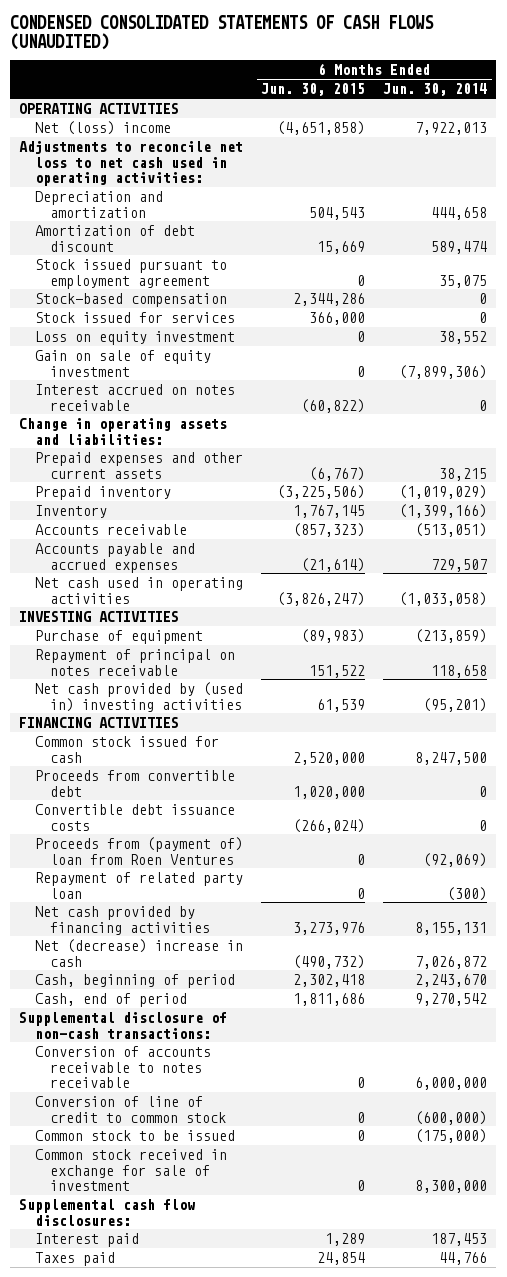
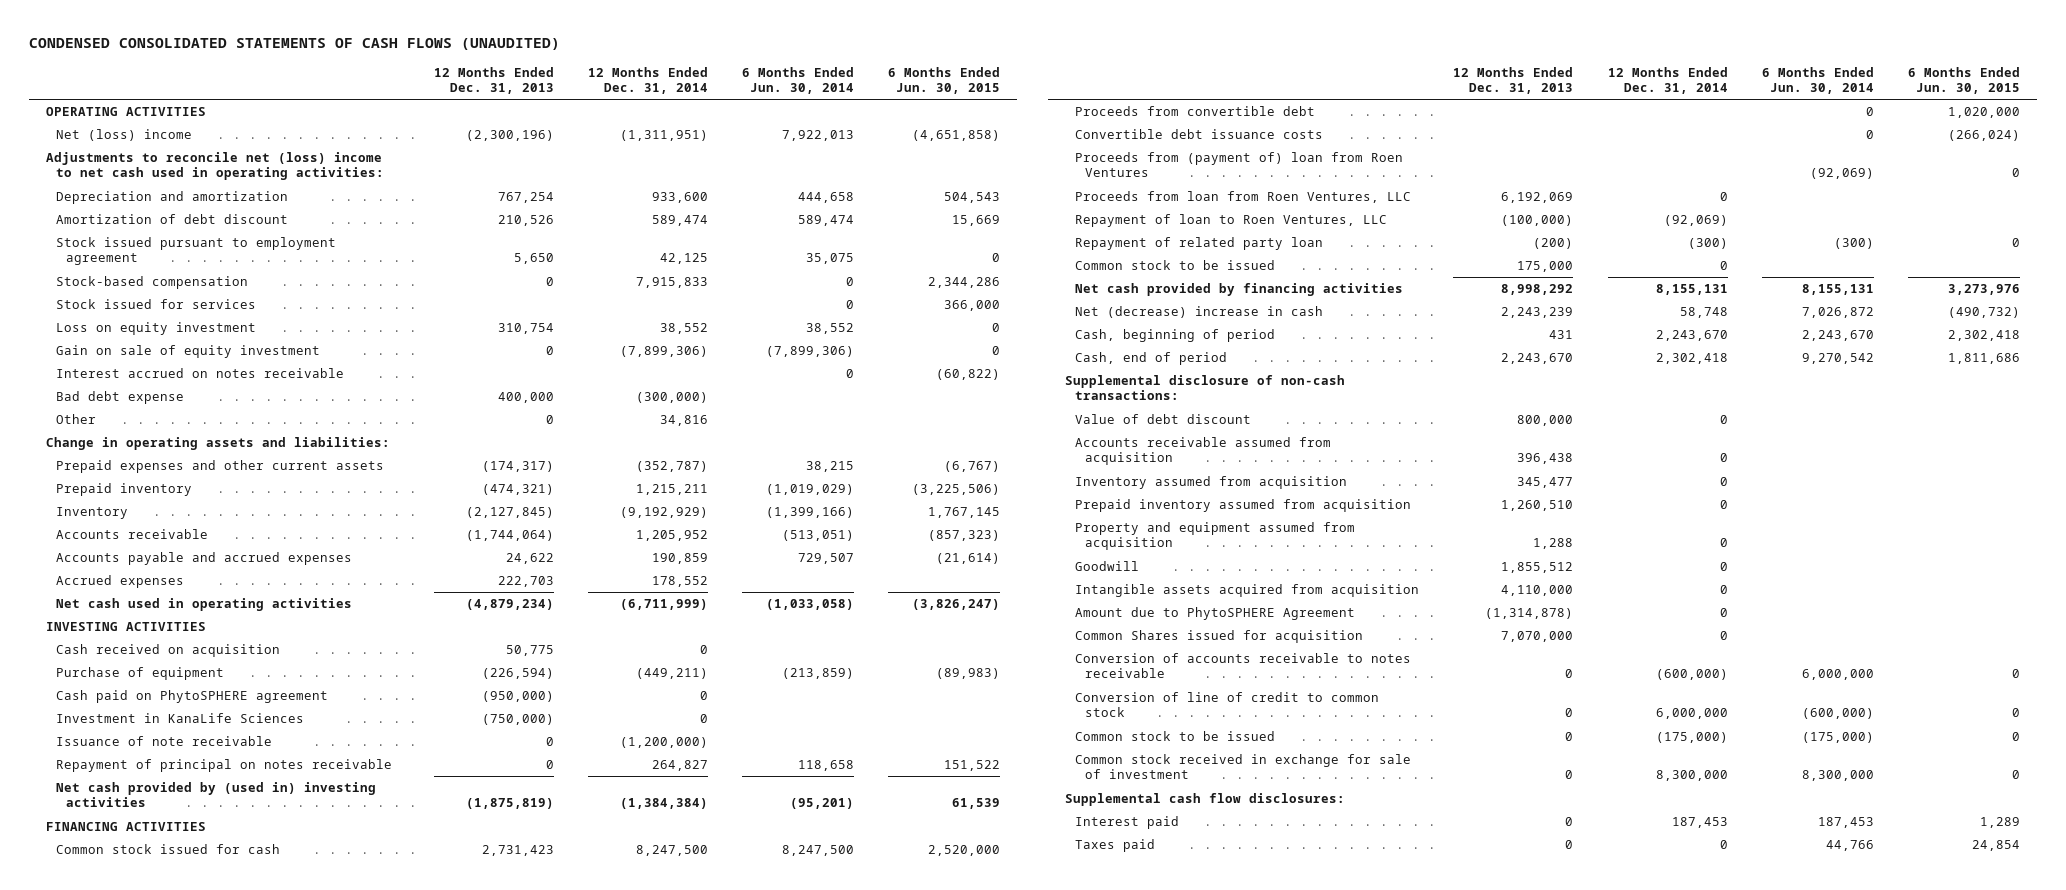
none -> [433,66,554,95] 12 Months Ended Dec. 31, 2013
none -> [588,66,709,95] 12 Months Ended Dec. 31, 2014
[19,141,244,187] Adjustments to reconcile net loss to net cash used in operating activities: -> [45,152,384,181] Adjustments to reconcile net (loss) income to net cash used in operating activities:
none -> [55,391,184,405] Bad debt expense
none -> [55,414,96,425] Other
none -> [55,575,184,589] Accrued expenses
none -> [55,644,280,658] Cash received on acquisition
none -> [55,690,328,704] Cash paid on PhytoSPHERE agreement
none -> [55,713,304,724] Investment in KanaLife Sciences
none -> [55,736,272,747] Issuance of note receivable
none -> [1075,191,1412,204] Proceeds from loan from Roen Ventures, LLC
none -> [1075,214,1388,228] Repayment of loan to Roen Ventures, LLC
none -> [1075,260,1276,271] Common stock to be issued
none -> [1075,414,1252,425] Value of debt discount
none -> [1075,437,1332,466] Accounts receivable assumed from acquisition
none -> [1075,476,1348,490] Inventory assumed from acquisition
none -> [1075,499,1412,513] Prepaid inventory assumed from acquisition
none -> [1075,522,1356,551] Property and equipment assumed from acquisition
none -> [1075,561,1140,572] Goodwill
none -> [1075,584,1420,598] Intangible assets acquired from acquisition
none -> [1075,607,1356,621] Amount due to PhytoSPHERE Agreement
none -> [1075,630,1364,644] Common Shares issued for acquisition

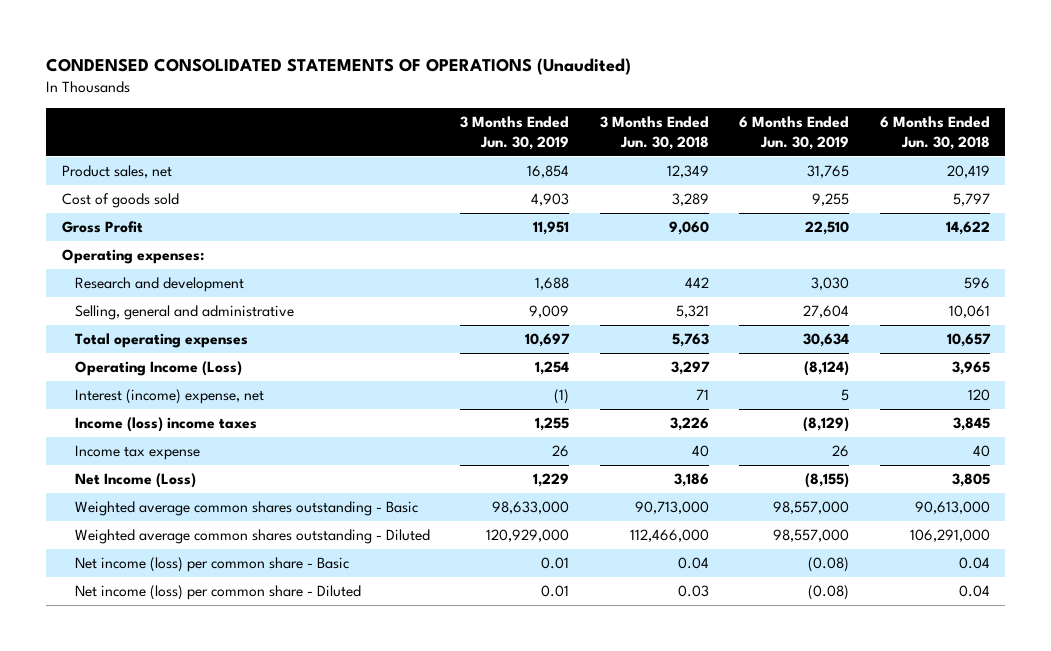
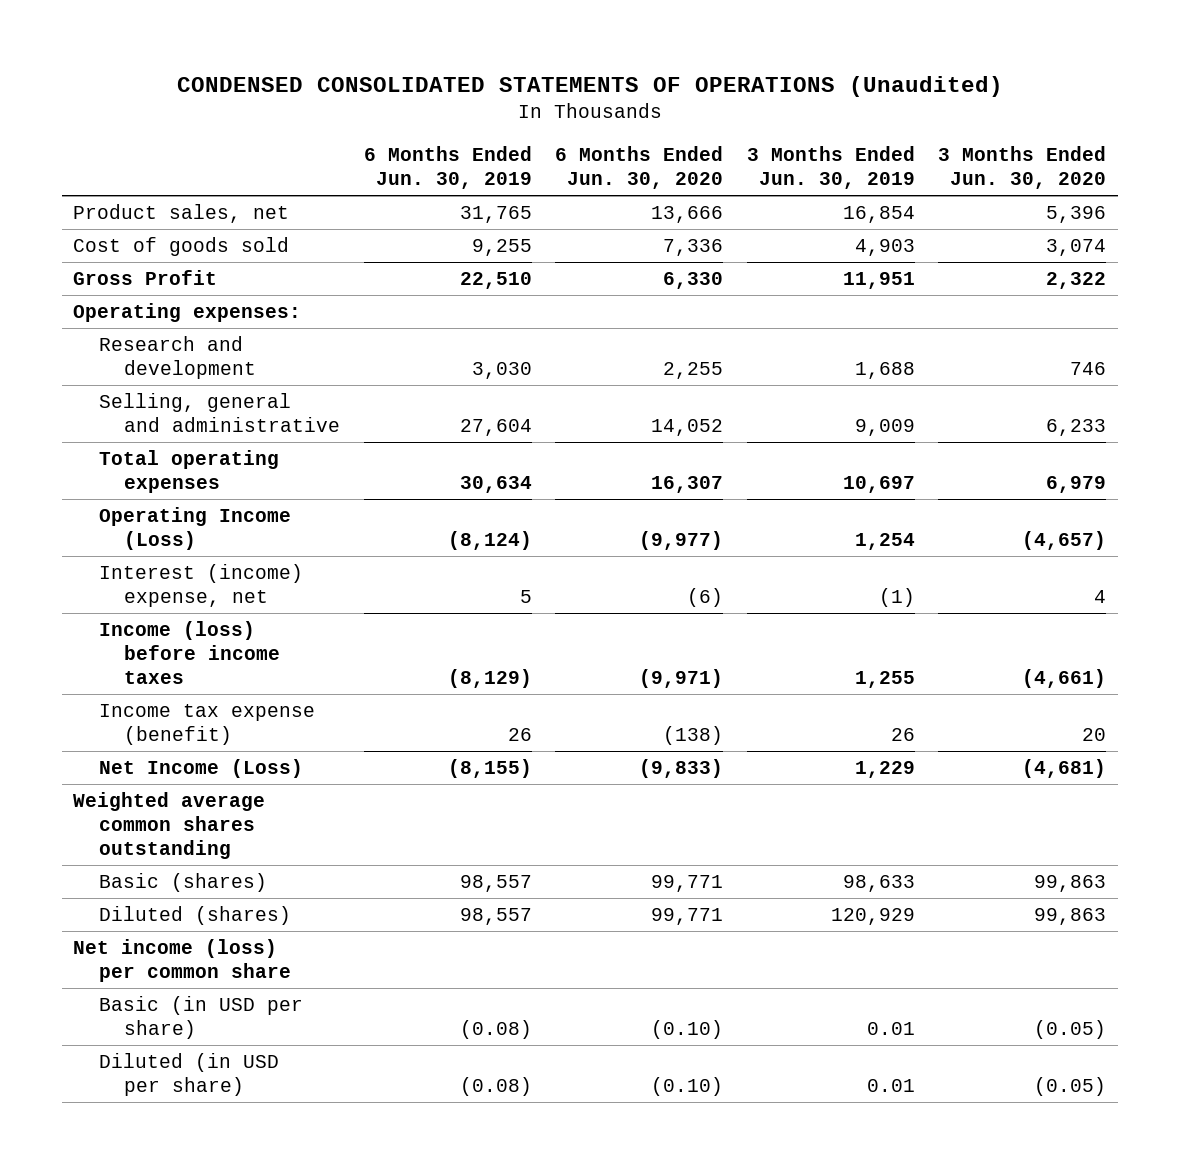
[599,115,709,150] 3 Months Ended Jun. 30, 2018 -> none
[879,115,990,150] 6 Months Ended Jun. 30, 2018 -> none
none -> [555,145,724,190] 6 Months Ended Jun. 30, 2020
none -> [938,145,1107,190] 3 Months Ended Jun. 30, 2020
[74,416,257,432] Income (loss) income taxes -> [98,620,281,685] Income (loss) before income taxes
[74,444,200,460] Income tax expense -> [98,703,315,746] Income tax expense (benefit)
none -> [73,791,266,860] Weighted average common shares outstanding
[74,500,418,516] Weighted average common shares outstanding - Basic -> [98,872,267,892] Basic (shares)
[492,500,570,514] 98,633,000 -> [842,874,915,892] 98,633
[773,500,850,514] 98,557,000 -> [459,874,532,892] 98,557
[74,528,430,544] Weighted average common shares outstanding - Diluted -> [98,905,291,925] Diluted (shares)
[486,528,570,542] 120,929,000 -> [830,907,915,925] 120,929
[773,528,850,542] 98,557,000 -> [459,907,532,925] 98,557
none -> [73,938,291,983] Net income (loss) per common share
[74,556,349,572] Net income (loss) per common share - Basic -> [98,995,303,1040] Basic (in USD per share)
[74,584,361,600] Net income (loss) per common share - Diluted -> [98,1052,279,1097] Diluted (in USD per share)

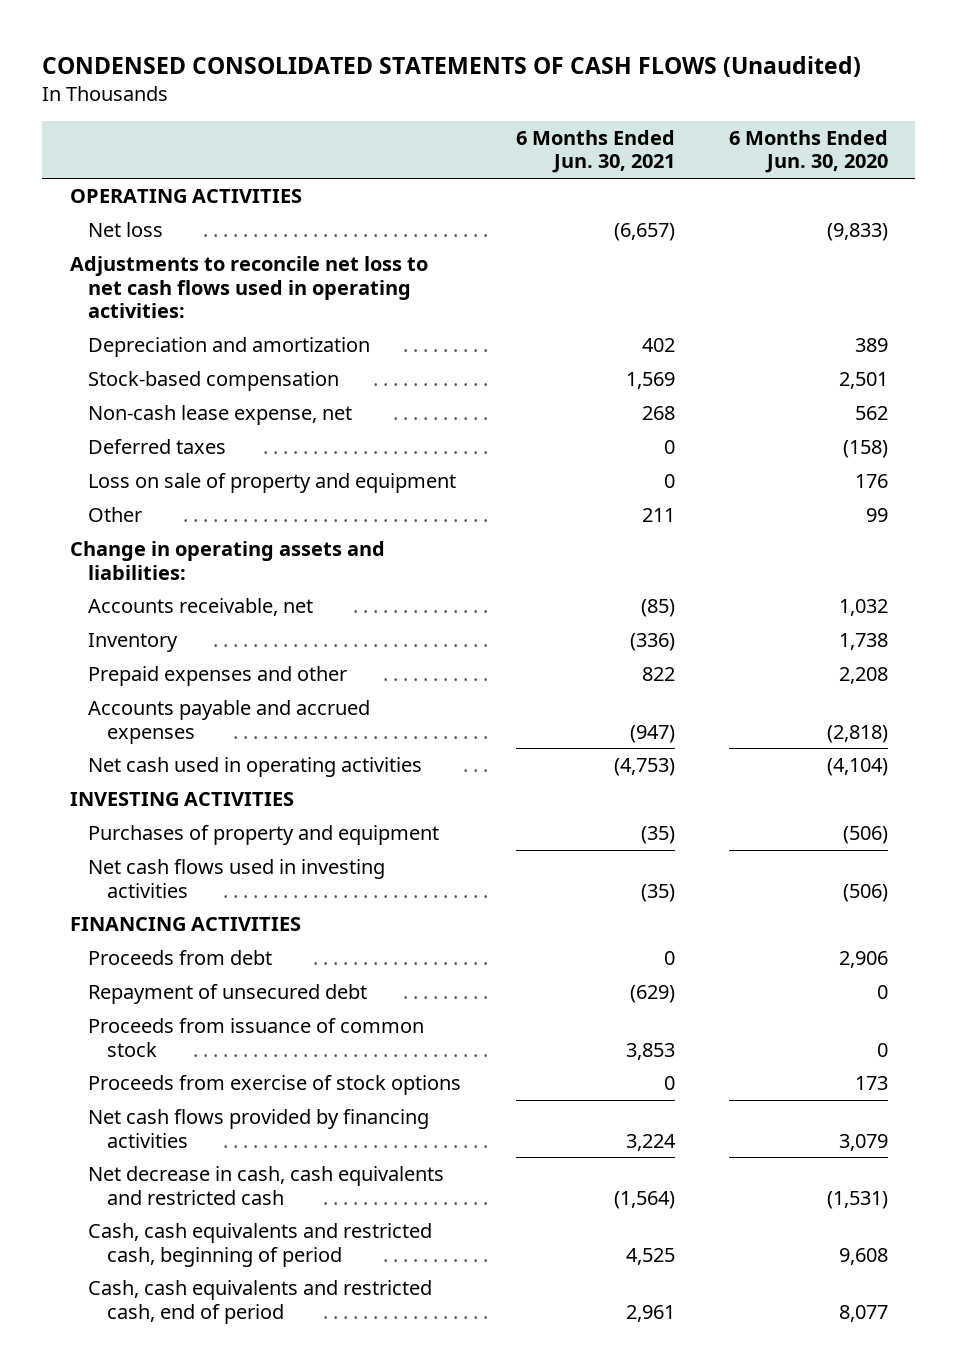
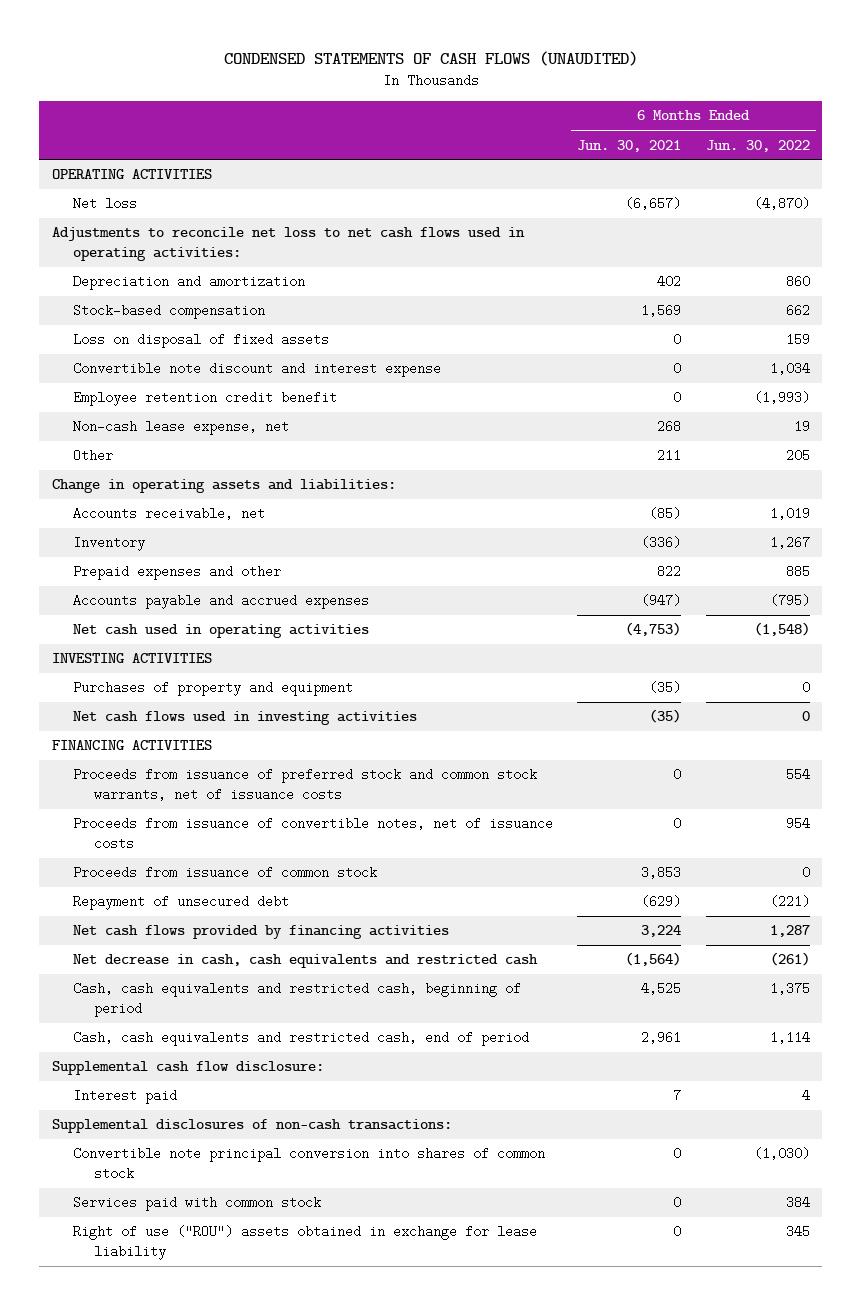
[42,55,862,77] CONDENSED CONSOLIDATED STATEMENTS OF CASH FLOWS (Unaudited) -> [223,50,638,66] CONDENSED STATEMENTS OF CASH FLOWS (UNAUDITED)
[729,129,889,174] 6 Months Ended Jun. 30, 2020 -> none
none -> [705,139,810,152] Jun. 30, 2022
none -> [72,333,329,349] Loss on disposal of fixed assets
none -> [72,362,441,378] Convertible note discount and interest expense
none -> [72,391,337,407] Employee retention credit benefit
[88,439,227,455] Deferred taxes -> none
[88,473,457,494] Loss on sale of property and equipment -> none
[88,950,273,966] Proceeds from debt -> none
none -> [72,768,537,802] Proceeds from issuance of preferred stock and common stock warrants, net of issuance costs
none -> [72,817,553,851] Proceeds from issuance of convertible notes, net of issuance costs
[88,1075,462,1096] Proceeds from exercise of stock options -> none
[88,984,368,1005] Repayment of unsecured debt -> [72,895,289,911] Repayment of unsecured debt
none -> [51,1061,324,1076] Supplemental cash flow disclosure:
none -> [72,1089,177,1105] Interest paid
none -> [51,1119,452,1134] Supplemental disclosures of non-cash transactions:
none -> [72,1147,545,1181] Convertible note principal conversion into shares of common stock
none -> [72,1196,321,1212] Services paid with common stock
none -> [72,1225,537,1261] Right of use ("ROU") assets obtained in exchange for lease liability

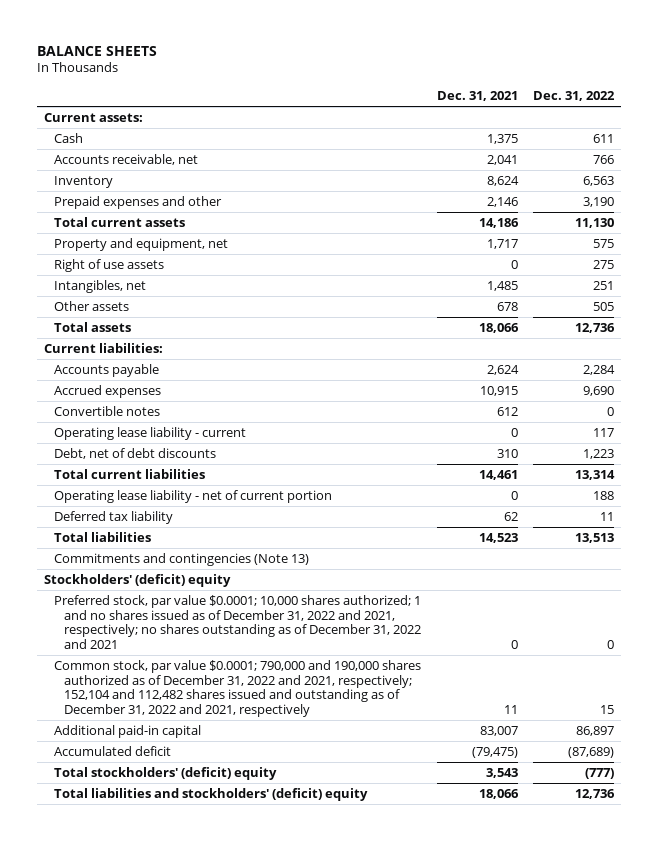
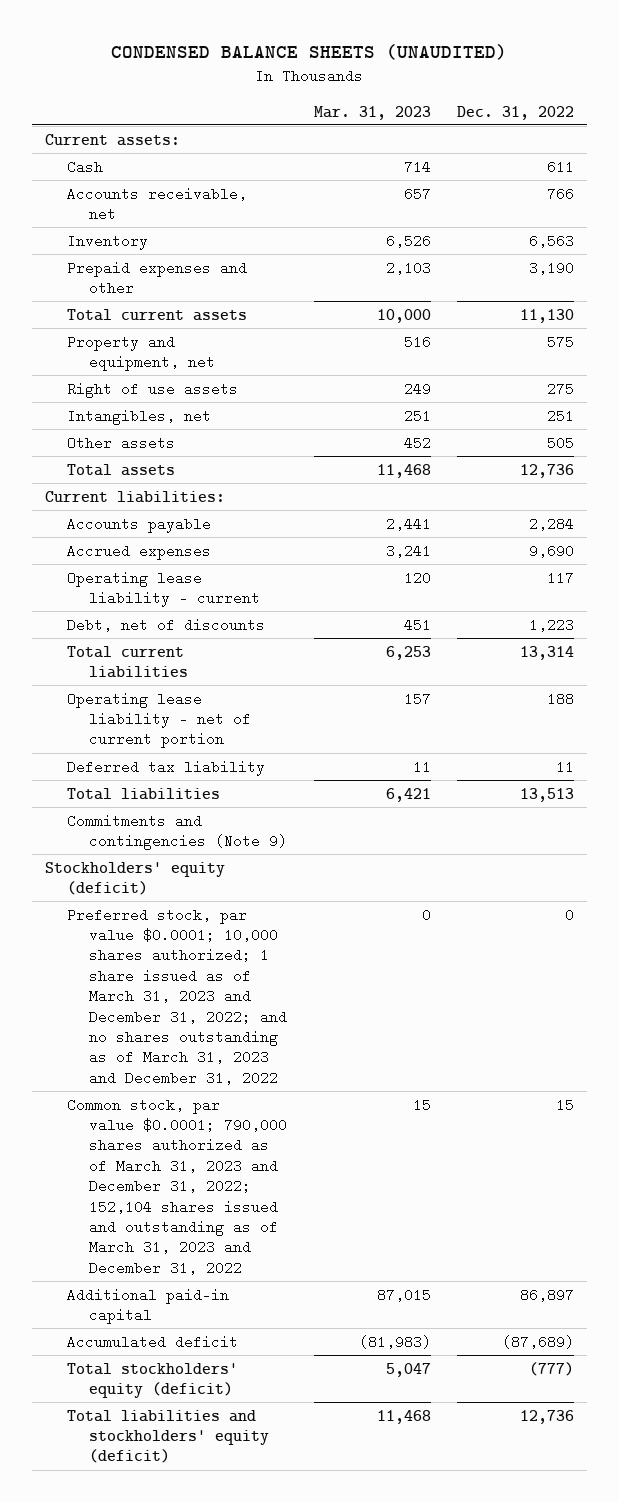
[36,45,157,56] BALANCE SHEETS -> [111,44,508,61] CONDENSED BALANCE SHEETS (UNAUDITED)
[436,90,518,101] Dec. 31, 2021 -> none
none -> [313,105,431,120] Mar. 31, 2023
[54,406,161,417] Convertible notes -> none
[54,448,217,460] Debt, net of debt discounts -> [67,617,266,632] Debt, net of discounts
[54,553,310,567] Commitments and contingencies (Note 13) -> [67,813,288,850] Commitments and contingencies (Note 9)
[44,574,232,588] Stockholders' (deficit) equity -> [45,861,226,895] Stockholders' equity (deficit)
[54,595,422,649] Preferred stock, par value $0.0001; 10,000 shares authorized; 1 and no shares issued as of December 31, 2022 and 2021, respectively; no shares outstanding as of December 31, 2022 and 2021 -> [67,907,288,1085] Preferred stock, par value $0.0001; 10,000 shares authorized; 1 share issued as of March 31, 2023 and December 31, 2022; and no shares outstanding as of March 31, 2023 and December 31, 2022
[54,660,422,717] Common stock, par value $0.0001; 790,000 and 190,000 shares authorized as of December 31, 2022 and 2021, respectively; 152,104 and 112,482 shares issued and outstanding as of December 31, 2022 and 2021, respectively -> [67,1097,288,1275] Common stock, par value $0.0001; 790,000 shares authorized as of March 31, 2023 and December 31, 2022; 152,104 shares issued and outstanding as of March 31, 2023 and December 31, 2022
[54,767,278,781] Total stockholders' (deficit) equity -> [67,1362,239,1398] Total stockholders' equity (deficit)
[54,788,369,802] Total liabilities and stockholders' (deficit) equity -> [67,1409,270,1464] Total liabilities and stockholders' equity (deficit)

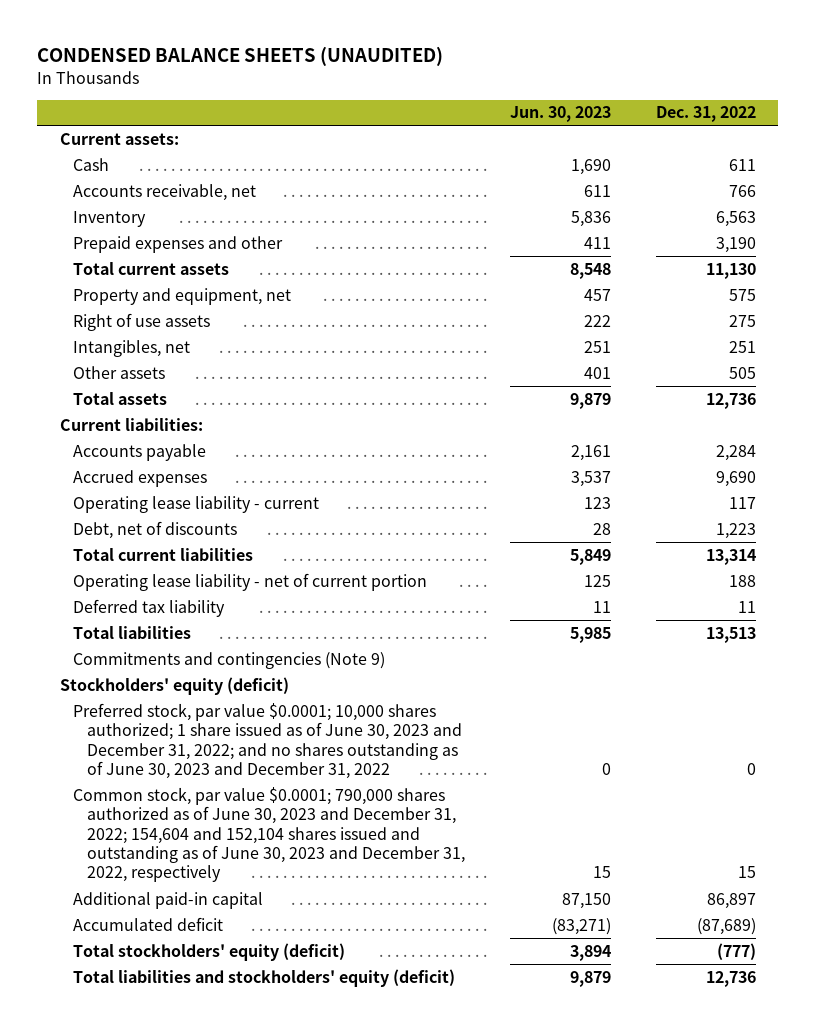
[313,105,431,120] Mar. 31, 2023 -> none
none -> [509,106,611,123] Jun. 30, 2023
[67,907,288,1085] Preferred stock, par value $0.0001; 10,000 shares authorized; 1 share issued as of March 31, 2023 and December 31, 2022; and no shares outstanding as of March 31, 2023 and December 31, 2022 -> [73,702,462,779] Preferred stock, par value $0.0001; 10,000 shares authorized; 1 share issued as of June 30, 2023 and December 31, 2022; and no shares outstanding as of June 30, 2023 and December 31, 2022
[67,1097,288,1275] Common stock, par value $0.0001; 790,000 shares authorized as of March 31, 2023 and December 31, 2022; 152,104 shares issued and outstanding as of March 31, 2023 and December 31, 2022 -> [73,786,465,883] Common stock, par value $0.0001; 790,000 shares authorized as of June 30, 2023 and December 31, 2022; 154,604 and 152,104 shares issued and outstanding as of June 30, 2023 and December 31, 2022, respectively

